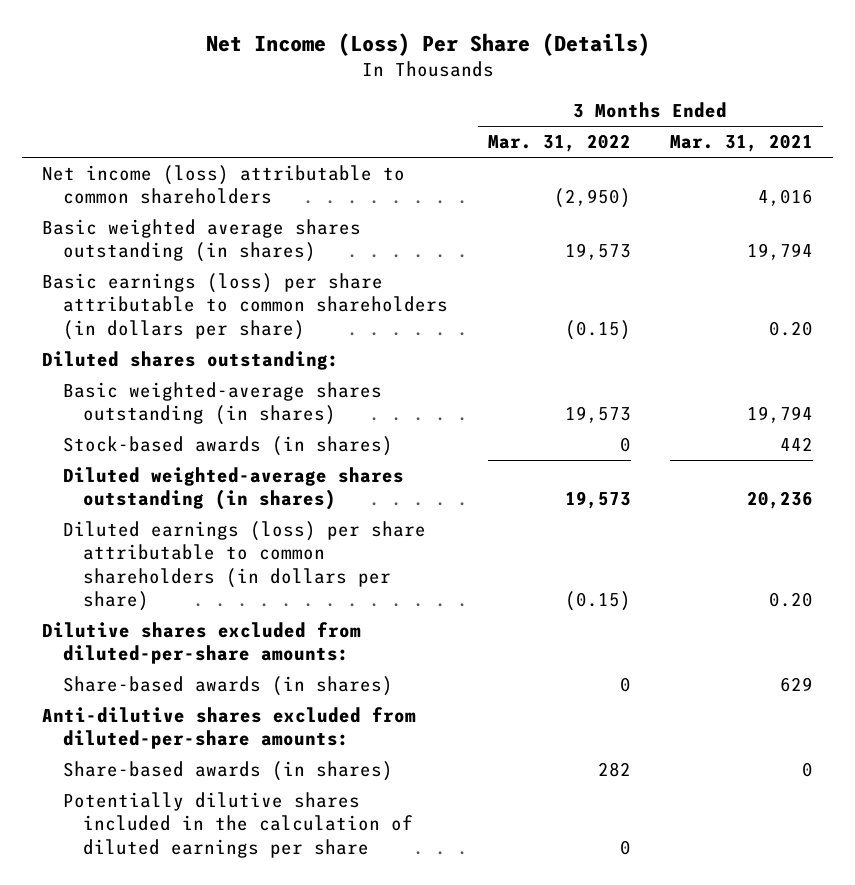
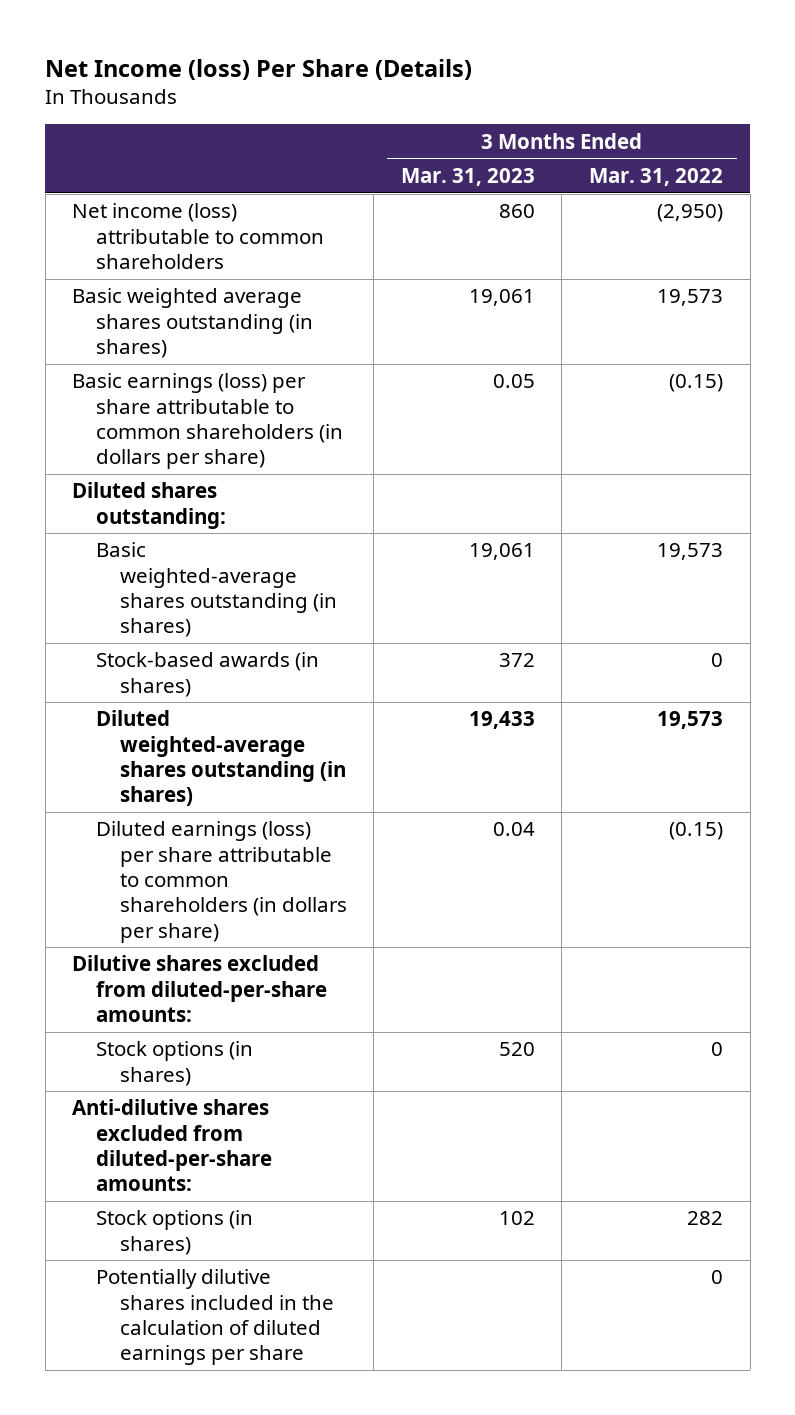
[205,33,650,57] Net Income (Loss) Per Share (Details) -> [45,58,473,80] Net Income (loss) Per Share (Details)
[670,134,814,153] Mar. 31, 2021 -> none
none -> [400,167,535,186] Mar. 31, 2023
[62,676,393,697] Share-based awards (in shares) -> [95,1041,253,1086] Stock options (in shares)
[62,761,393,782] Share-based awards (in shares) -> [95,1210,253,1255] Stock options (in shares)

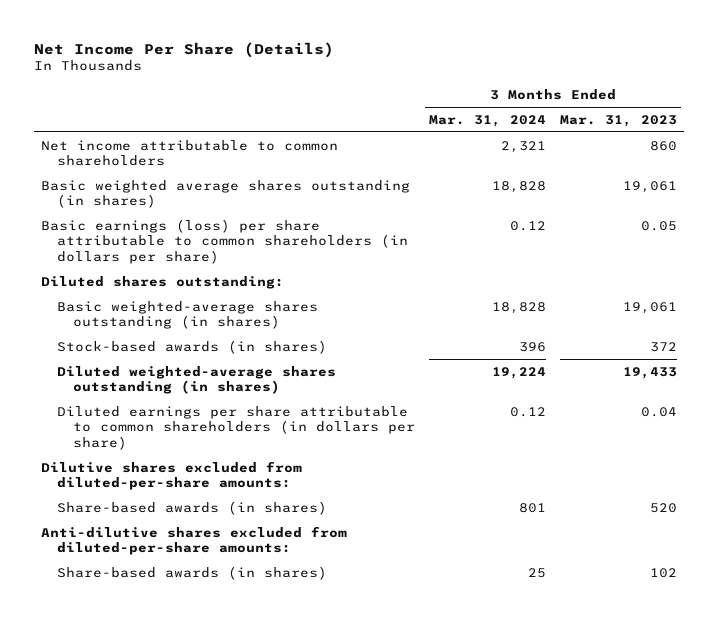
[45,58,473,80] Net Income (loss) Per Share (Details) -> [34,41,335,58] Net Income Per Share (Details)
[589,167,724,186] Mar. 31, 2022 -> none
none -> [428,114,546,127] Mar. 31, 2024
[72,203,324,269] Net income (loss) attributable to common shareholders -> [41,139,339,167] Net income attributable to common shareholders
[95,821,347,943] Diluted earnings (loss) per share attributable to common shareholders (in dollars per share) -> [57,405,415,451] Diluted earnings per share attributable to common shareholders (in dollars per share)
[95,1041,253,1086] Stock options (in shares) -> [57,500,328,515] Share-based awards (in shares)
[95,1269,334,1366] Potentially dilutive shares included in the calculation of diluted earnings per share -> none
[95,1210,253,1255] Stock options (in shares) -> [57,565,328,580] Share-based awards (in shares)

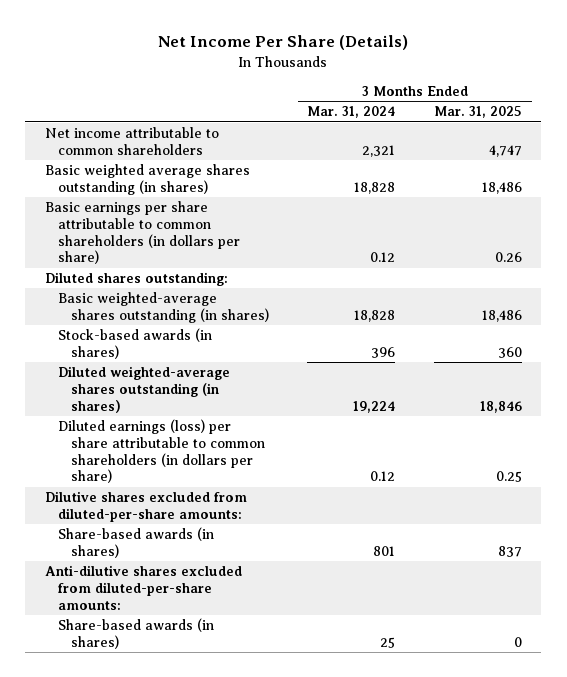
[560,114,678,127] Mar. 31, 2023 -> none
none -> [433,106,522,119] Mar. 31, 2025
[41,218,409,265] Basic earnings (loss) per share attributable to common shareholders (in dollars per share) -> [44,201,240,265] Basic earnings per share attributable to common shareholders (in dollars per share)
[57,405,415,451] Diluted earnings per share attributable to common shareholders (in dollars per share) -> [57,419,265,484] Diluted earnings (loss) per share attributable to common shareholders (in dollars per share)

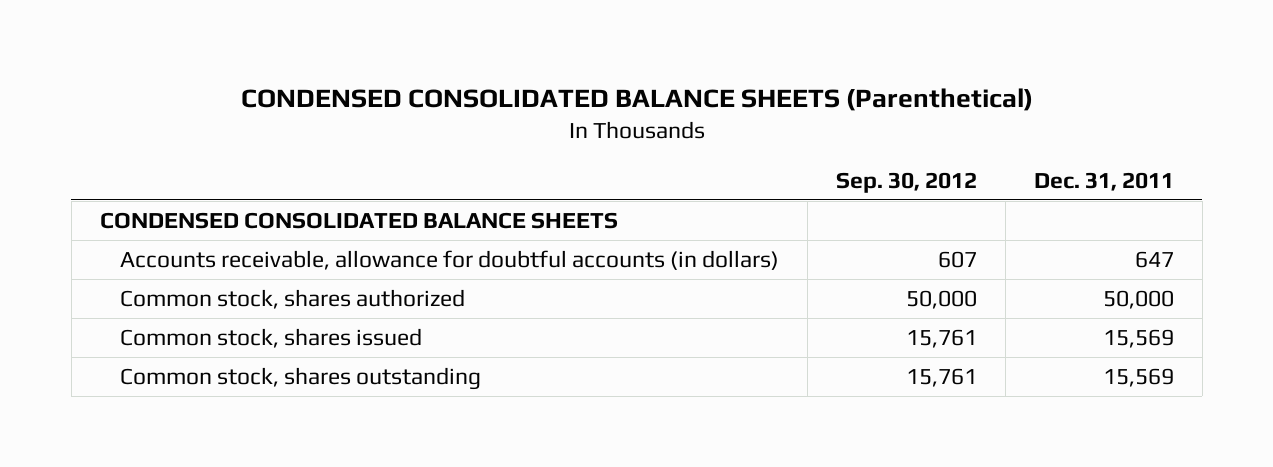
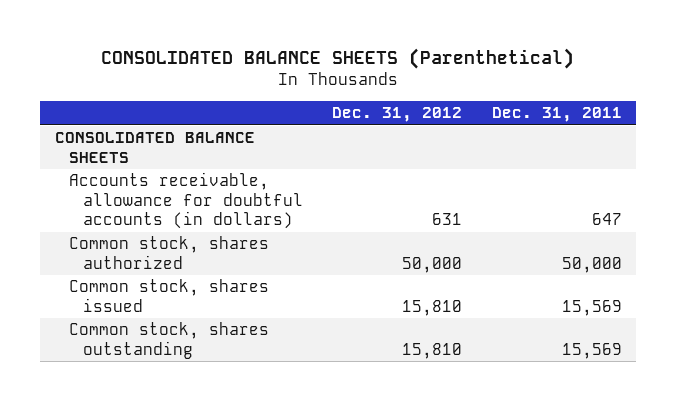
[240,87,1033,111] CONDENSED CONSOLIDATED BALANCE SHEETS (Parenthetical) -> [101,48,575,70] CONSOLIDATED BALANCE SHEETS (Parenthetical)
[835,171,977,193] Sep. 30, 2012 -> none
none -> [332,107,463,123] Dec. 31, 2012
[99,211,618,229] CONDENSED CONSOLIDATED BALANCE SHEETS -> [54,132,255,163] CONSOLIDATED BALANCE SHEETS

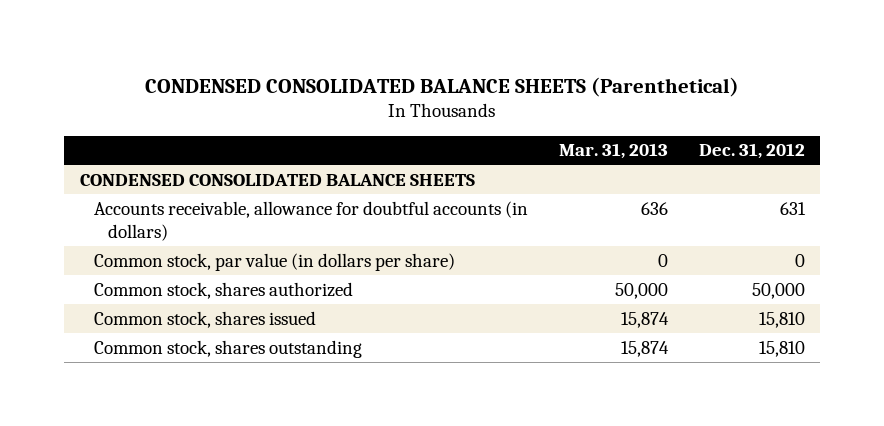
[101,48,575,70] CONSOLIDATED BALANCE SHEETS (Parenthetical) -> [145,76,740,97] CONDENSED CONSOLIDATED BALANCE SHEETS (Parenthetical)
[491,107,622,123] Dec. 31, 2011 -> none
none -> [558,143,668,160] Mar. 31, 2013
[54,132,255,163] CONSOLIDATED BALANCE SHEETS -> [79,173,475,186] CONDENSED CONSOLIDATED BALANCE SHEETS
none -> [93,252,455,271] Common stock, par value (in dollars per share)

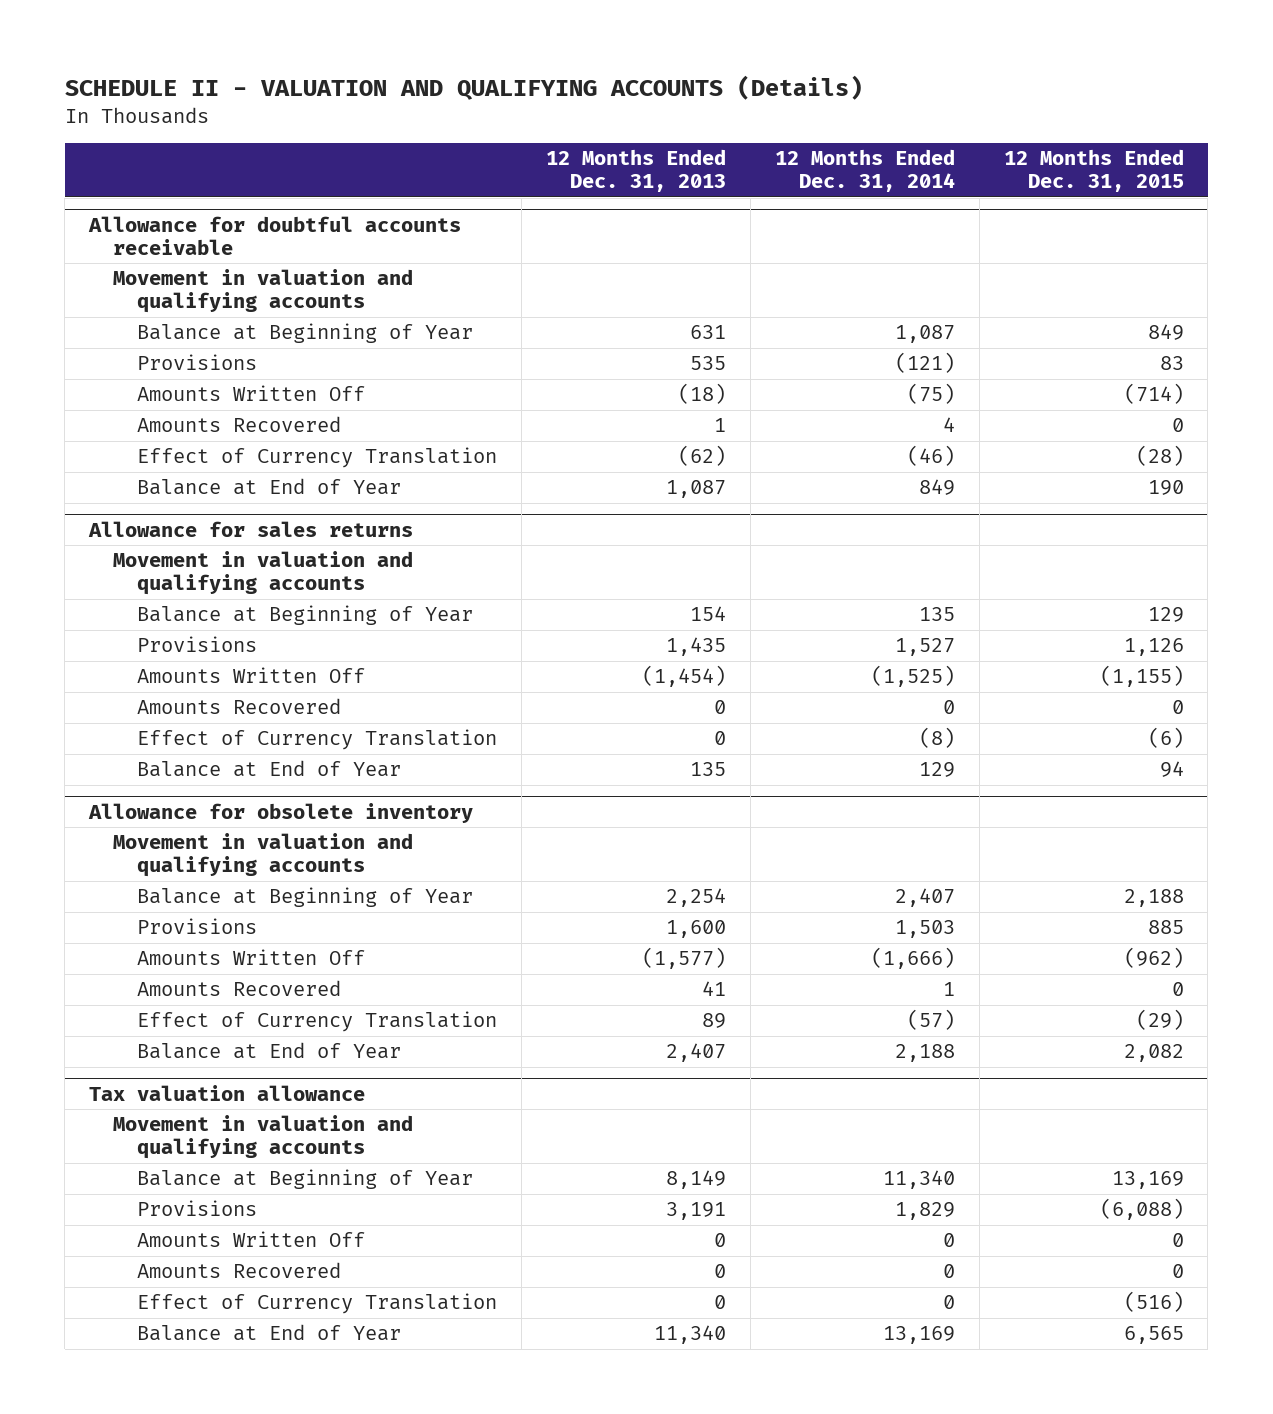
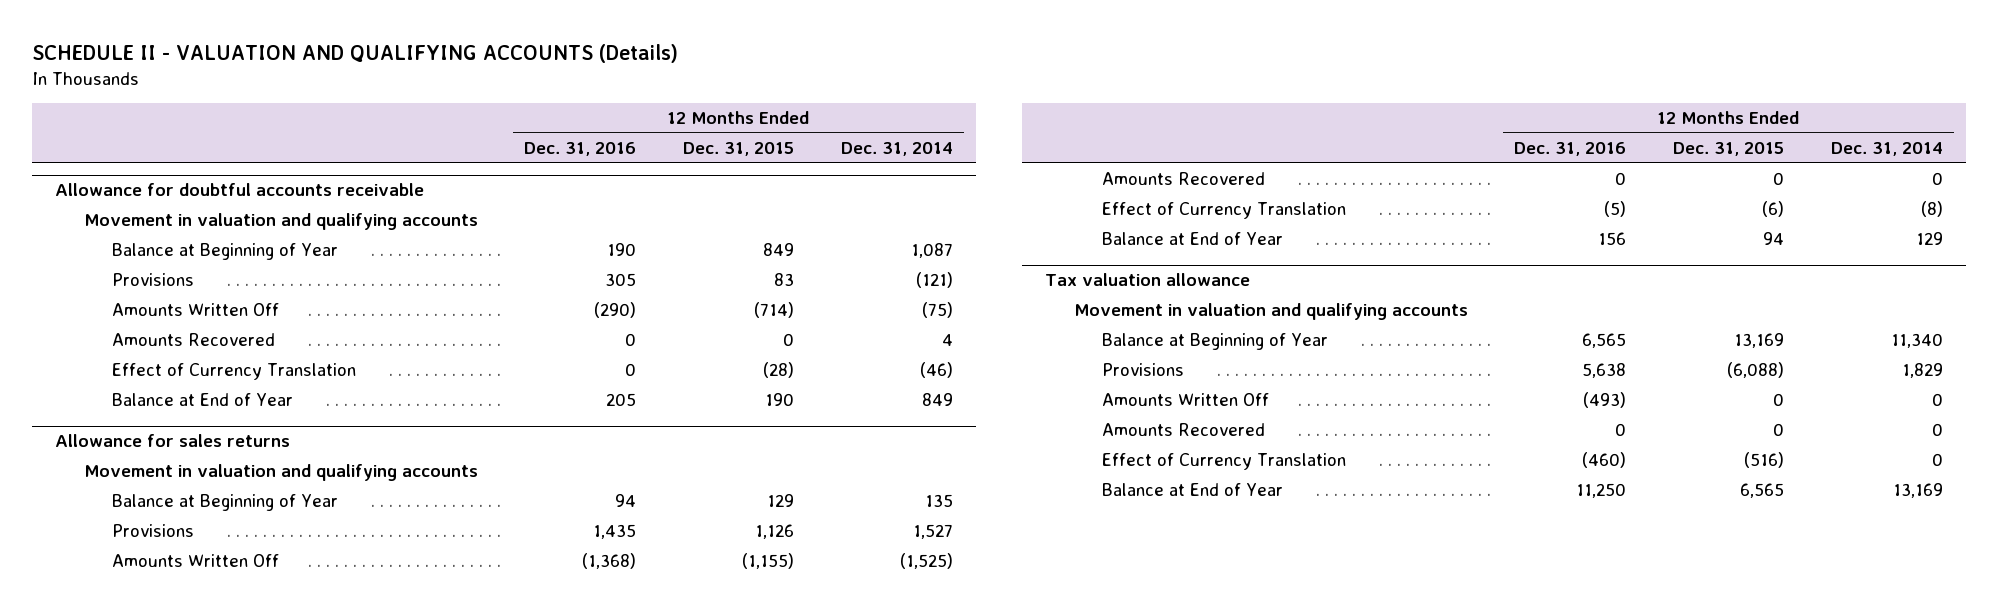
[545,149,726,193] 12 Months Ended Dec. 31, 2013 -> none
none -> [524,141,637,156] Dec. 31, 2016
[88,802,474,823] Allowance for obsolete inventory -> none
[113,833,414,878] Movement in valuation and qualifying accounts -> none
[137,887,474,908] Balance at Beginning of Year -> none
[137,918,258,935] Provisions -> none
[137,949,366,966] Amounts Written Off -> none
[137,980,342,997] Amounts Recovered -> none
[137,1011,498,1033] Effect of Currency Translation -> none
[137,1042,402,1060] Balance at End of Year -> none

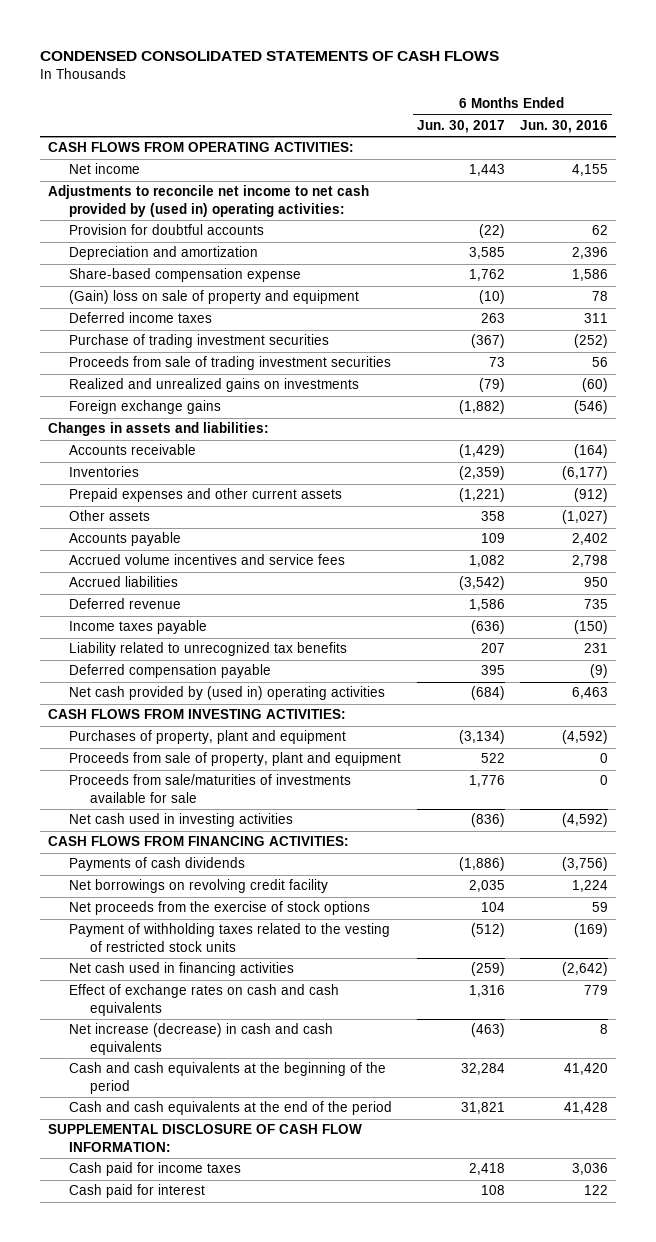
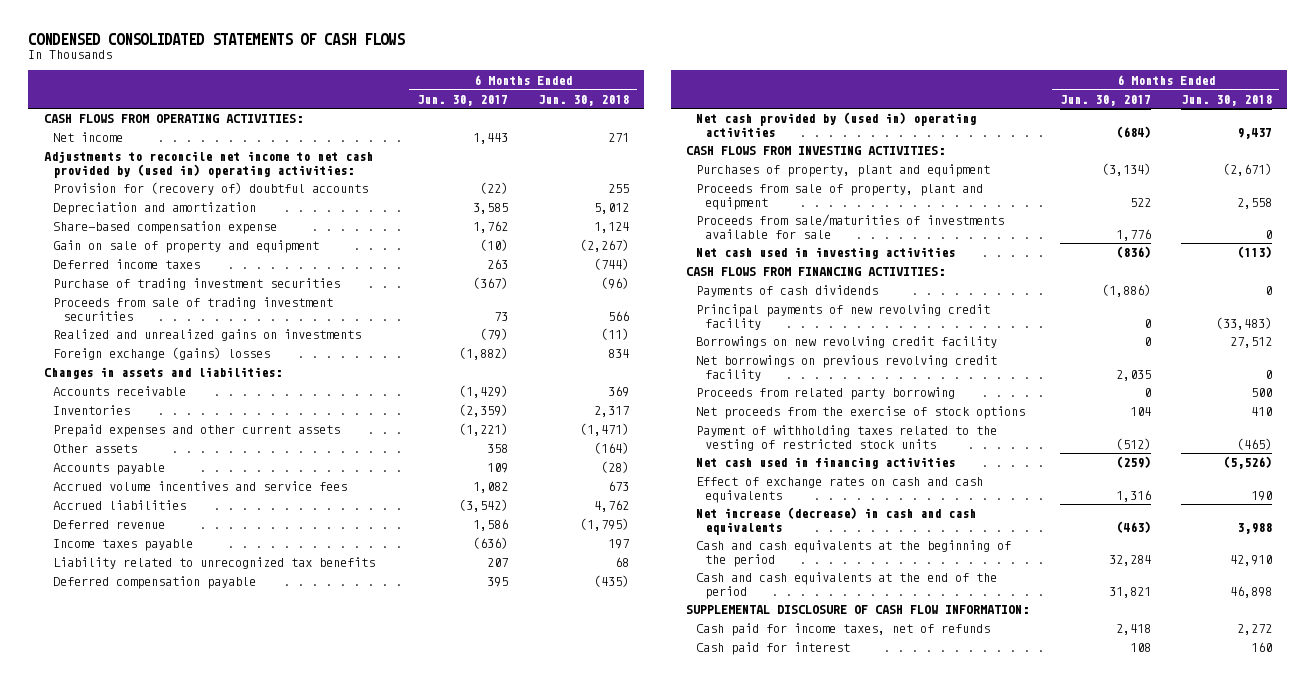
[520,120,609,134] Jun. 30, 2016 -> none
none -> [538,94,630,106] Jun. 30, 2018
[69,224,265,236] Provision for doubtful accounts -> [53,182,369,196] Provision for (recovery of) doubtful accounts
[69,290,360,305] (Gain) loss on sale of property and equipment -> [53,240,320,254] Gain on sale of property and equipment
[69,400,222,415] Foreign exchange gains -> [53,347,271,361] Foreign exchange (gains) losses
none -> [695,304,990,330] Principal payments of new revolving credit facility
none -> [695,336,997,349] Borrowings on new revolving credit facility
[69,879,329,894] Net borrowings on revolving credit facility -> [695,355,997,381] Net borrowings on previous revolving credit facility
none -> [695,387,955,401] Proceeds from related party borrowing
[69,1162,242,1177] Cash paid for income taxes -> [695,623,990,637] Cash paid for income taxes, net of refunds

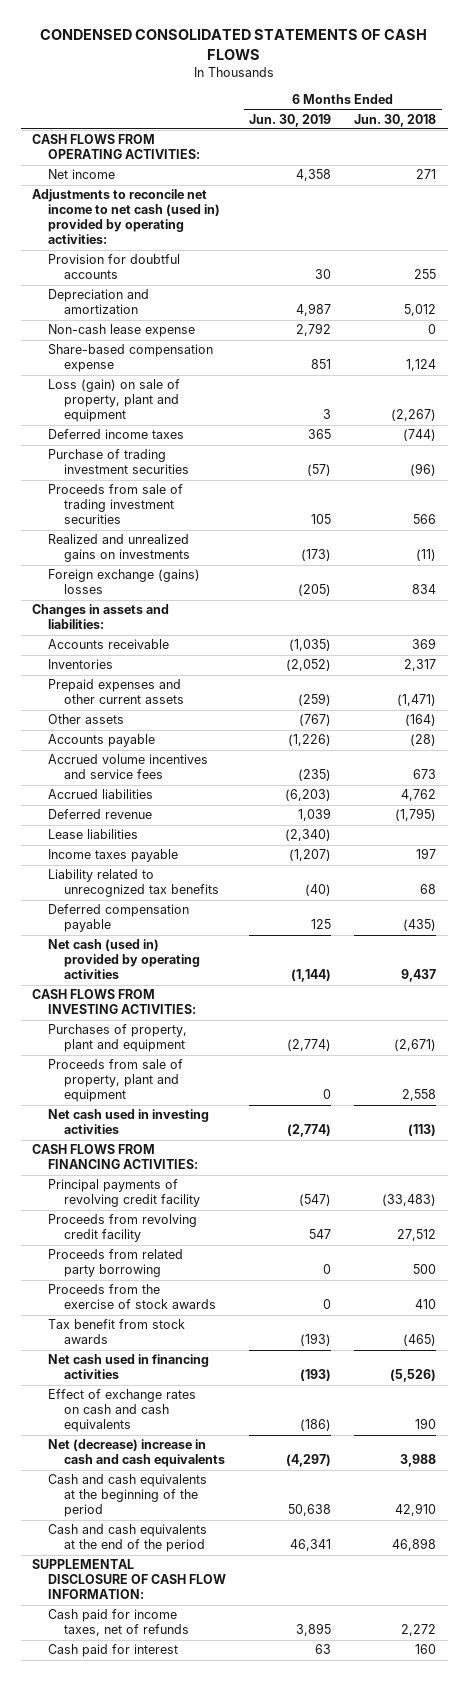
[416,94,508,106] Jun. 30, 2017 -> none
none -> [249,113,332,127] Jun. 30, 2019
[43,151,373,178] Adjustments to reconcile net income to net cash provided by (used in) operating activities: -> [32,189,221,245] Adjustments to reconcile net income to net cash (used in) provided by operating activities:
[53,182,369,196] Provision for (recovery of) doubtful accounts -> [48,254,181,280] Provision for doubtful accounts
none -> [48,324,196,338] Non-cash lease expense
[53,240,320,254] Gain on sale of property and equipment -> [48,379,181,423] Loss (gain) on sale of property, plant and equipment
none -> [48,829,139,840] Lease liabilities
[695,112,976,137] Net cash provided by (used in) operating activities -> [48,939,201,980] Net cash (used in) provided by operating activities
[695,214,1004,239] Proceeds from sale/maturities of investments available for sale -> none
[695,285,878,298] Payments of cash dividends -> none
[695,355,997,381] Net borrowings on previous revolving credit facility -> none
[695,304,990,330] Principal payments of new revolving credit facility -> [48,1179,201,1208] Principal payments of revolving credit facility
[695,336,997,349] Borrowings on new revolving credit facility -> [48,1214,198,1243] Proceeds from revolving credit facility
[695,406,1025,420] Net proceeds from the exercise of stock options -> [48,1284,217,1310] Proceeds from the exercise of stock awards
[695,425,997,451] Payment of withholding taxes related to the vesting of restricted stock units -> [48,1319,186,1345] Tax benefit from stock awards
[695,507,976,535] Net increase (decrease) in cash and cash equivalents -> [48,1439,226,1468] Net (decrease) increase in cash and cash equivalents

